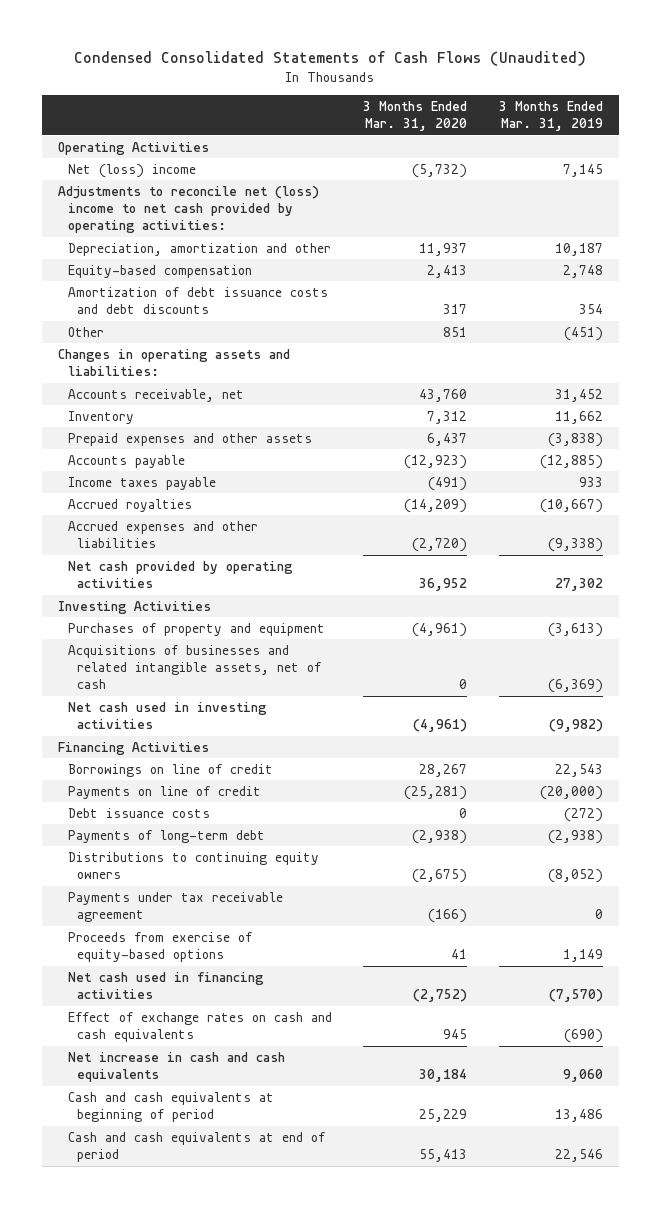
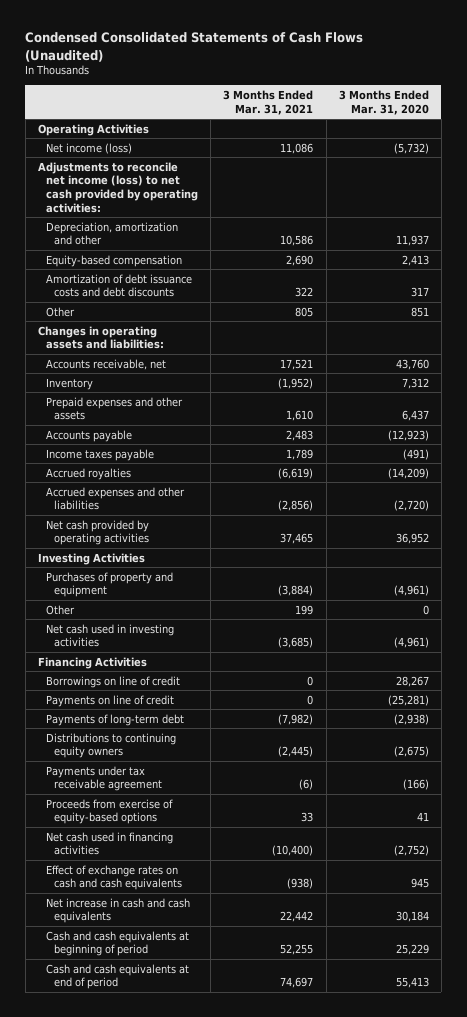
[498,100,603,132] 3 Months Ended Mar. 31, 2019 -> none
none -> [223,89,314,115] 3 Months Ended Mar. 31, 2021
[67,163,196,178] Net (loss) income -> [45,142,132,154] Net income (loss)
[58,185,320,234] Adjustments to reconcile net (loss) income to net cash provided by operating activities: -> [38,161,198,213] Adjustments to reconcile net income (loss) to net cash provided by operating activities:
[67,644,321,690] Acquisitions of businesses and related intangible assets, net of cash -> none
none -> [45,604,75,615] Other
[67,807,210,818] Debt issuance costs -> none

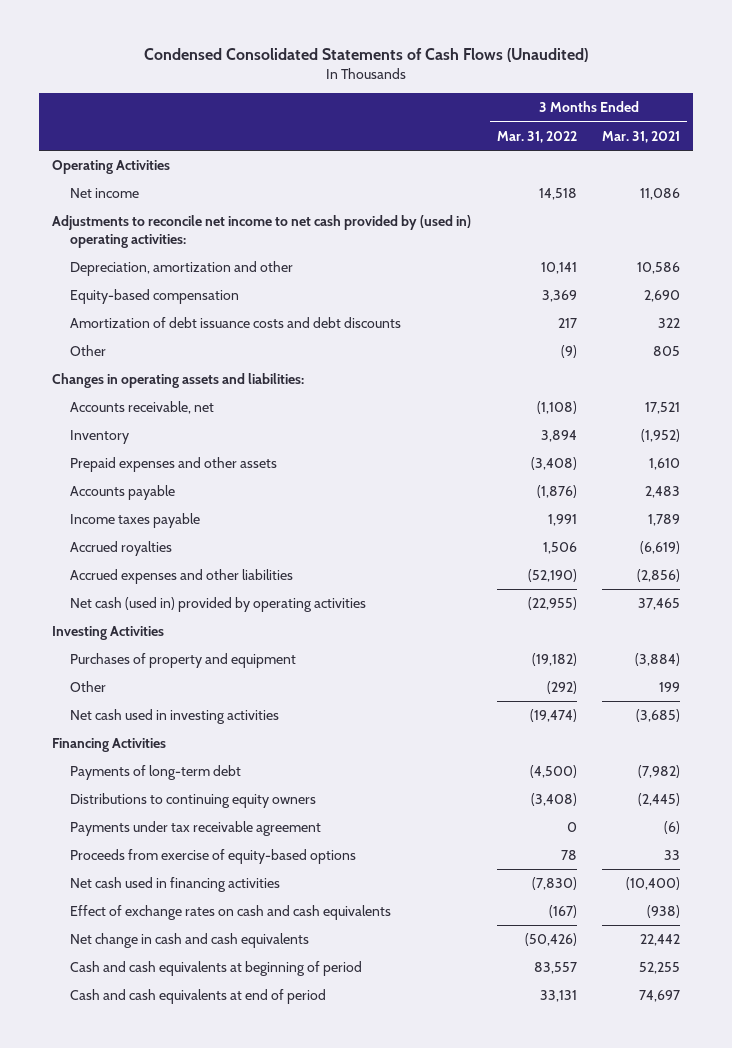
[338,89,429,115] 3 Months Ended Mar. 31, 2020 -> none
none -> [496,130,577,143] Mar. 31, 2022
[45,142,132,154] Net income (loss) -> [70,188,140,199] Net income
[38,161,198,213] Adjustments to reconcile net income (loss) to net cash provided by operating activities: -> [51,215,471,248] Adjustments to reconcile net income to net cash provided by (used in) operating activities:
[45,519,149,546] Net cash provided by operating activities -> [70,597,367,613] Net cash (used in) provided by operating activities
[45,675,180,688] Borrowings on line of credit -> none
[45,694,174,707] Payments on line of credit -> none
[45,897,190,924] Net increase in cash and cash equivalents -> [70,933,310,949] Net change in cash and cash equivalents

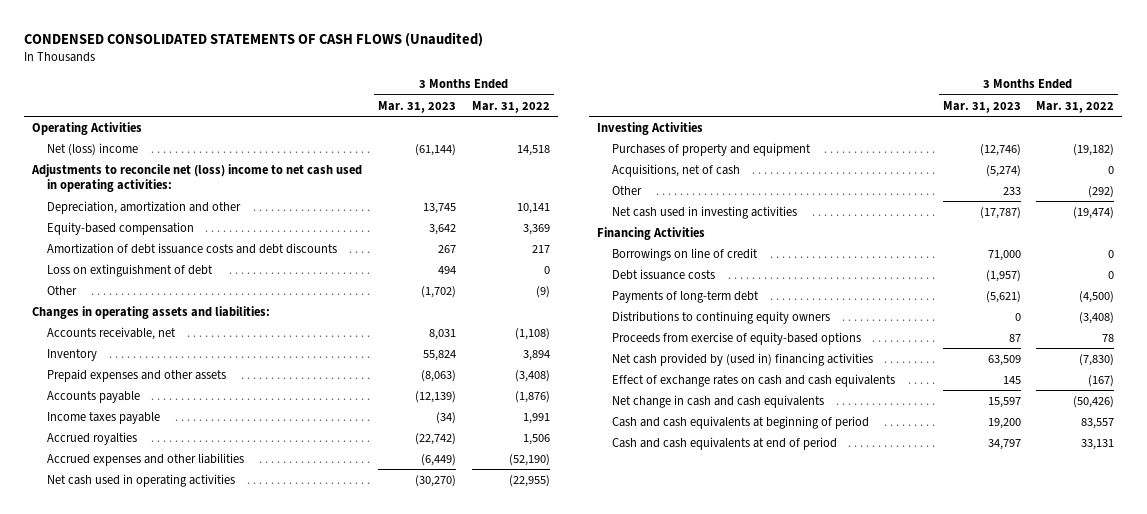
[144,48,589,63] Condensed Consolidated Statements of Cash Flows (Unaudited) -> [24,31,484,47] CONDENSED CONSOLIDATED STATEMENTS OF CASH FLOWS (Unaudited)
[602,130,681,143] Mar. 31, 2021 -> none
none -> [378,100,457,113] Mar. 31, 2023
[70,188,140,199] Net income -> [47,142,139,156] Net (loss) income
[51,215,471,248] Adjustments to reconcile net income to net cash provided by (used in) operating activities: -> [31,163,363,193] Adjustments to reconcile net (loss) income to net cash used in operating activities:
none -> [47,263,214,277] Loss on extinguishment of debt
[70,597,367,613] Net cash (used in) provided by operating activities -> [47,473,236,487] Net cash used in operating activities
none -> [611,163,740,177] Acquisitions, net of cash
none -> [611,247,758,261] Borrowings on line of credit
none -> [611,268,715,280] Debt issuance costs
[70,821,322,837] Payments under tax receivable agreement -> none
[70,877,281,893] Net cash used in financing activities -> [611,352,873,366] Net cash provided by (used in) financing activities

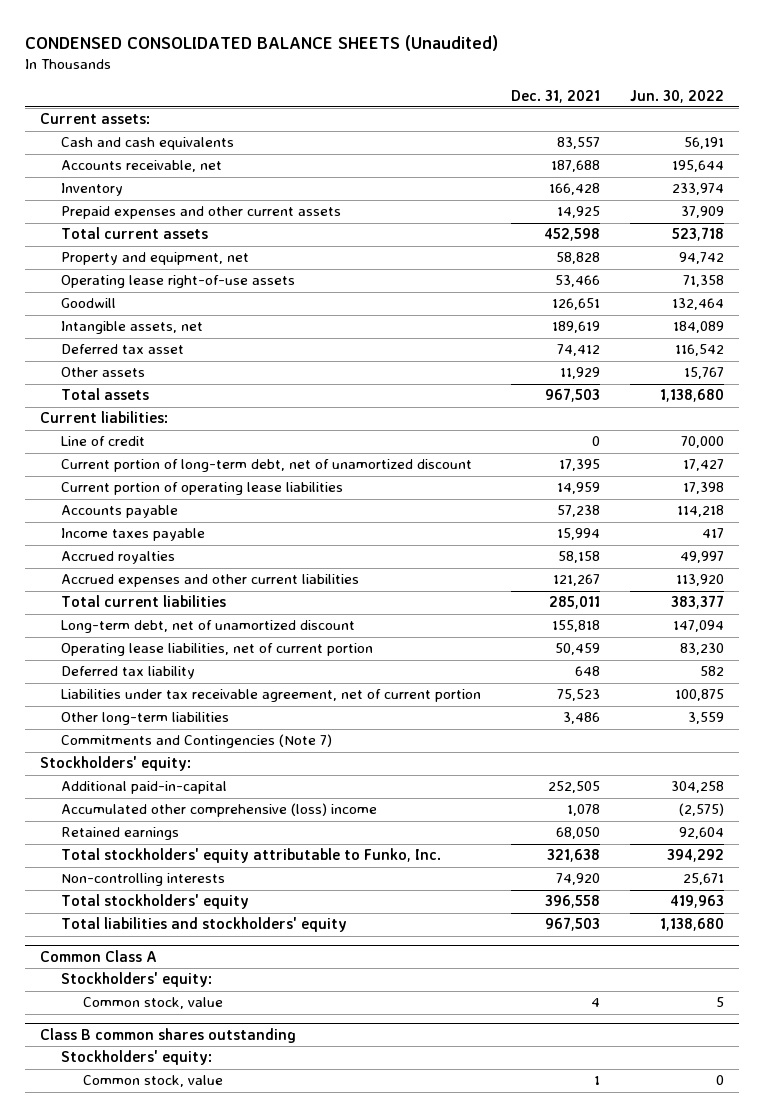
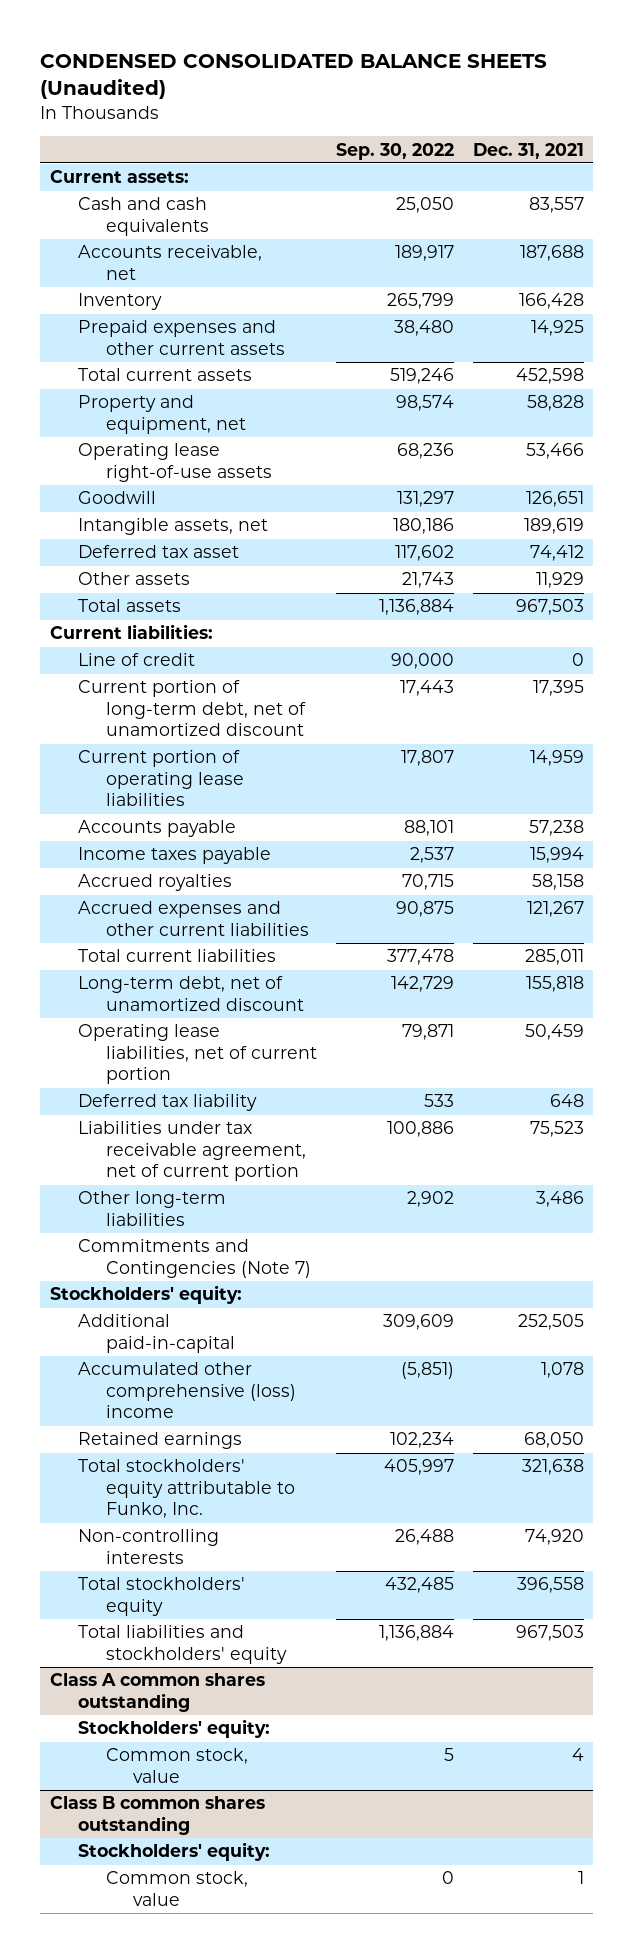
[630,89,725,103] Jun. 30, 2022 -> none
none -> [335,142,454,160] Sep. 30, 2022
[40,949,158,962] Common Class A -> [49,1673,265,1712] Class A common shares outstanding

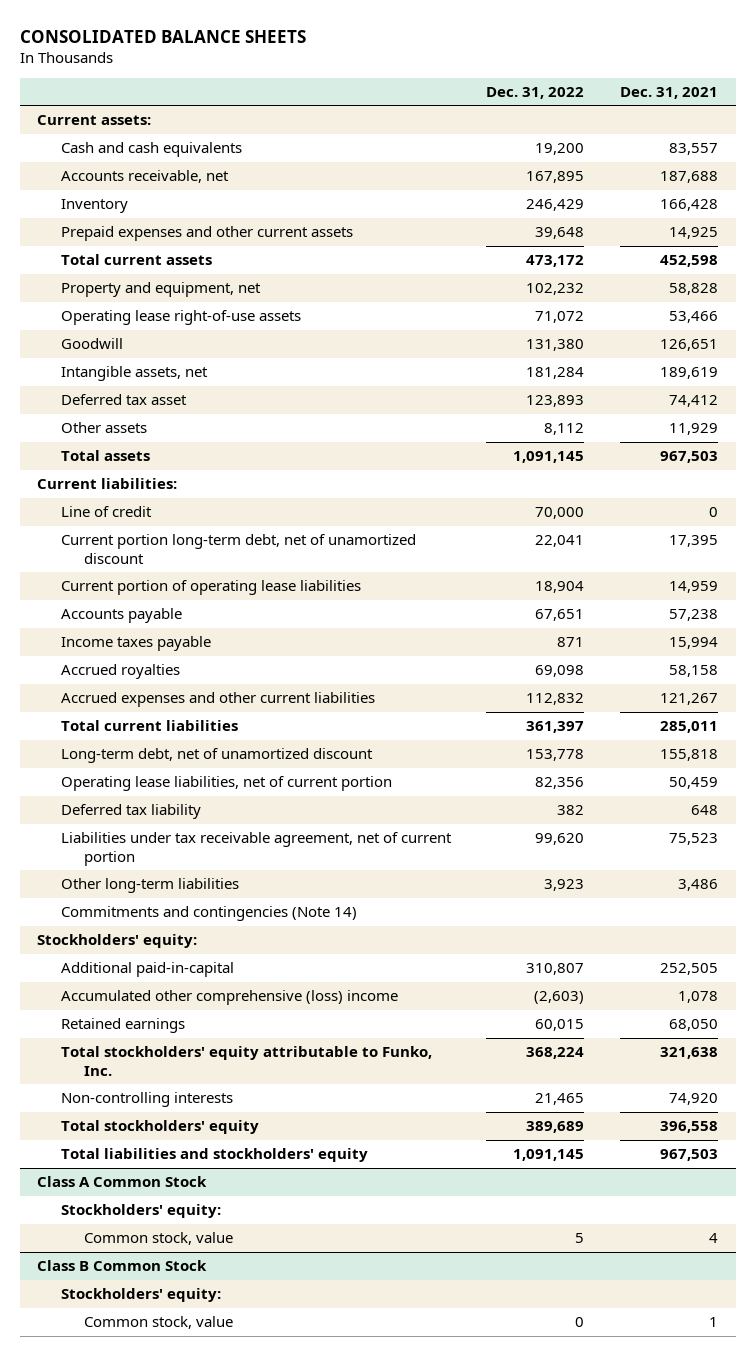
[40,53,548,99] CONDENSED CONSOLIDATED BALANCE SHEETS (Unaudited) -> [19,29,306,43] CONSOLIDATED BALANCE SHEETS
[335,142,454,160] Sep. 30, 2022 -> none
none -> [486,87,585,100] Dec. 31, 2022
[77,680,306,737] Current portion of long-term debt, net of unamortized discount -> [60,534,416,564] Current portion long-term debt, net of unamortized discount
[77,1239,311,1278] Commitments and Contingencies (Note 7) -> [60,906,357,922] Commitments and contingencies (Note 14)
[49,1673,265,1712] Class A common shares outstanding -> [37,1176,208,1188] Class A Common Stock
[49,1796,265,1835] Class B common shares outstanding -> [37,1260,208,1272] Class B Common Stock

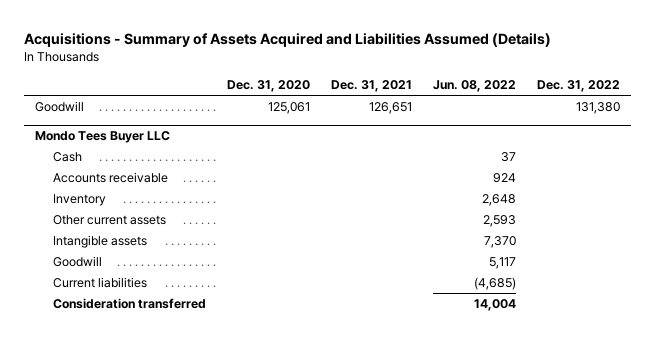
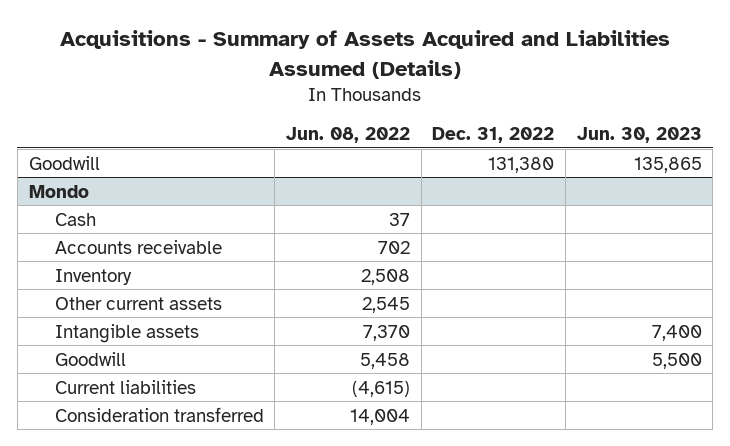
[227,80,311,93] Dec. 31, 2020 -> none
[331,80,413,93] Dec. 31, 2021 -> none
none -> [576,127,702,144] Jun. 30, 2023
[34,131,170,144] Mondo Tees Buyer LLC -> [28,184,89,198] Mondo
[493,173,517,184] 924 -> [377,240,410,254] 702
[482,194,517,207] 2,648 -> [360,268,410,285] 2,508
[483,215,517,228] 2,593 -> [361,296,410,313] 2,545
[489,257,517,270] 5,117 -> [359,352,410,369] 5,458
[474,277,517,291] (4,685) -> [351,380,410,397] (4,615)

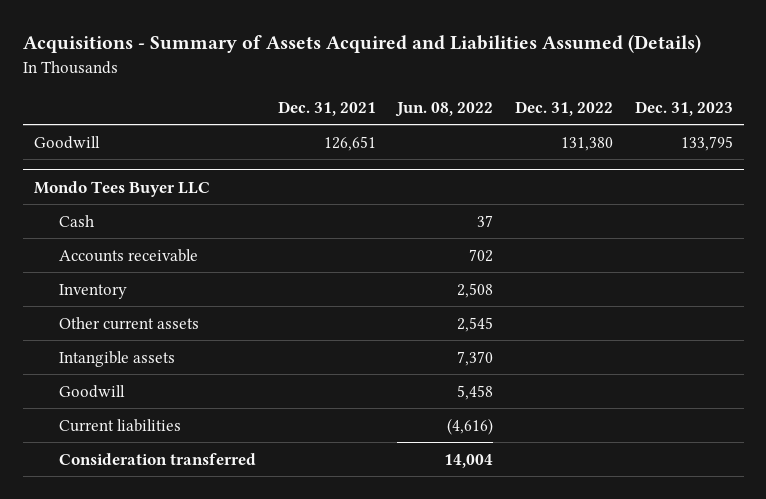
[576,127,702,144] Jun. 30, 2023 -> none
none -> [277,100,376,116] Dec. 31, 2021
none -> [634,100,733,116] Dec. 31, 2023
[28,184,89,198] Mondo -> [33,180,210,197] Mondo Tees Buyer LLC
[351,380,410,397] (4,615) -> [447,417,494,435] (4,616)

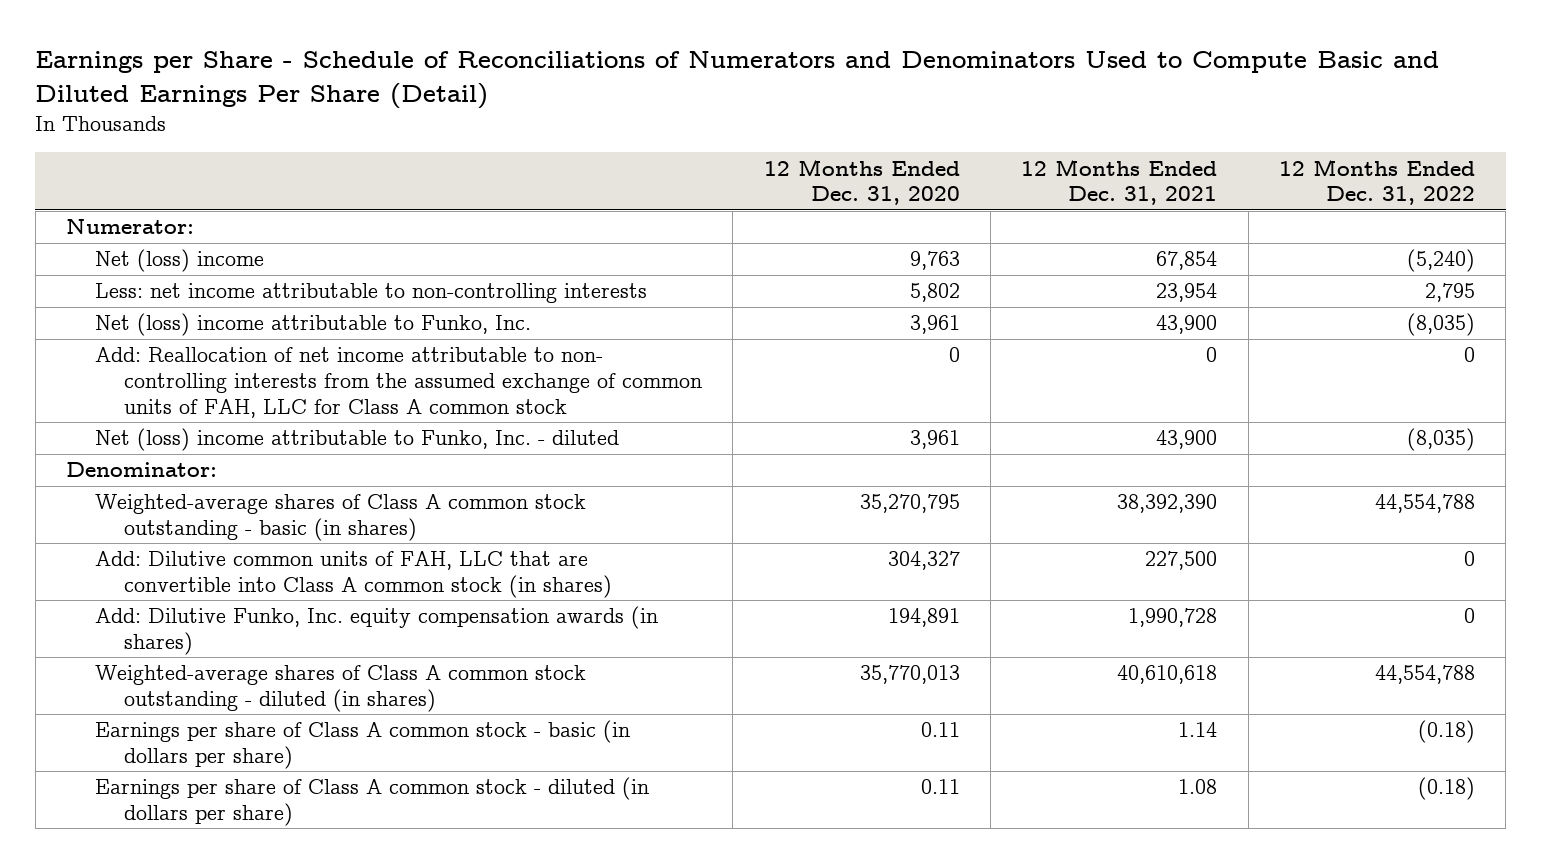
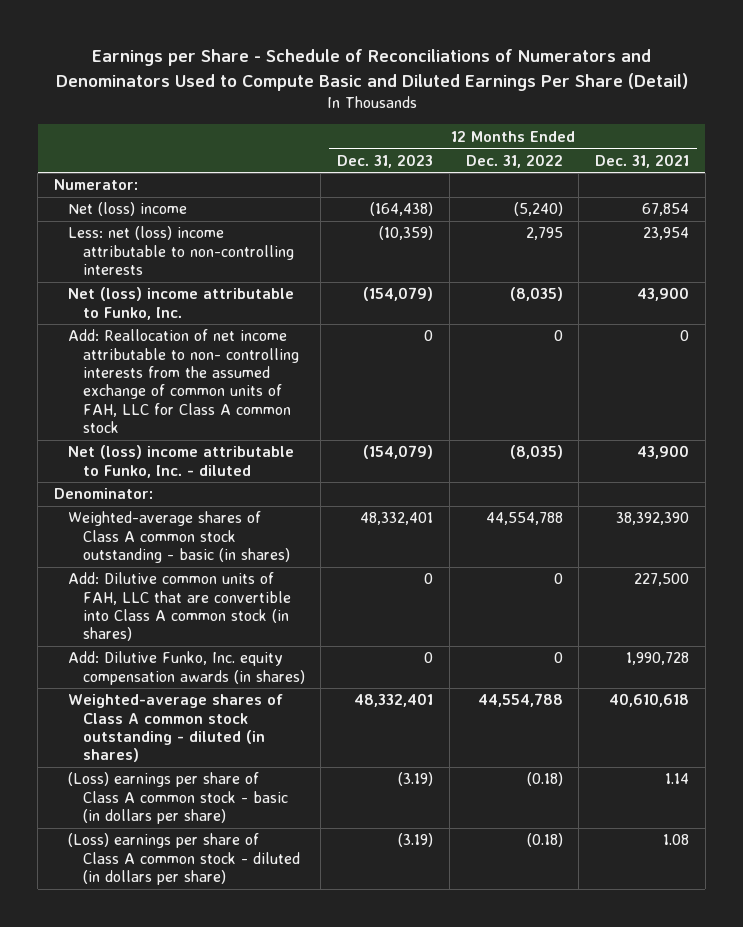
[763,158,960,206] 12 Months Ended Dec. 31, 2020 -> none
none -> [337,153,434,168] Dec. 31, 2023
[95,283,648,304] Less: net income attributable to non-controlling interests -> [68,226,294,276] Less: net (loss) income attributable to non-controlling interests
[95,720,631,769] Earnings per share of Class A common stock - basic (in dollars per share) -> [68,772,288,825] (Loss) earnings per share of Class A common stock - basic (in dollars per share)
[95,777,650,826] Earnings per share of Class A common stock - diluted (in dollars per share) -> [68,833,300,886] (Loss) earnings per share of Class A common stock - diluted (in dollars per share)

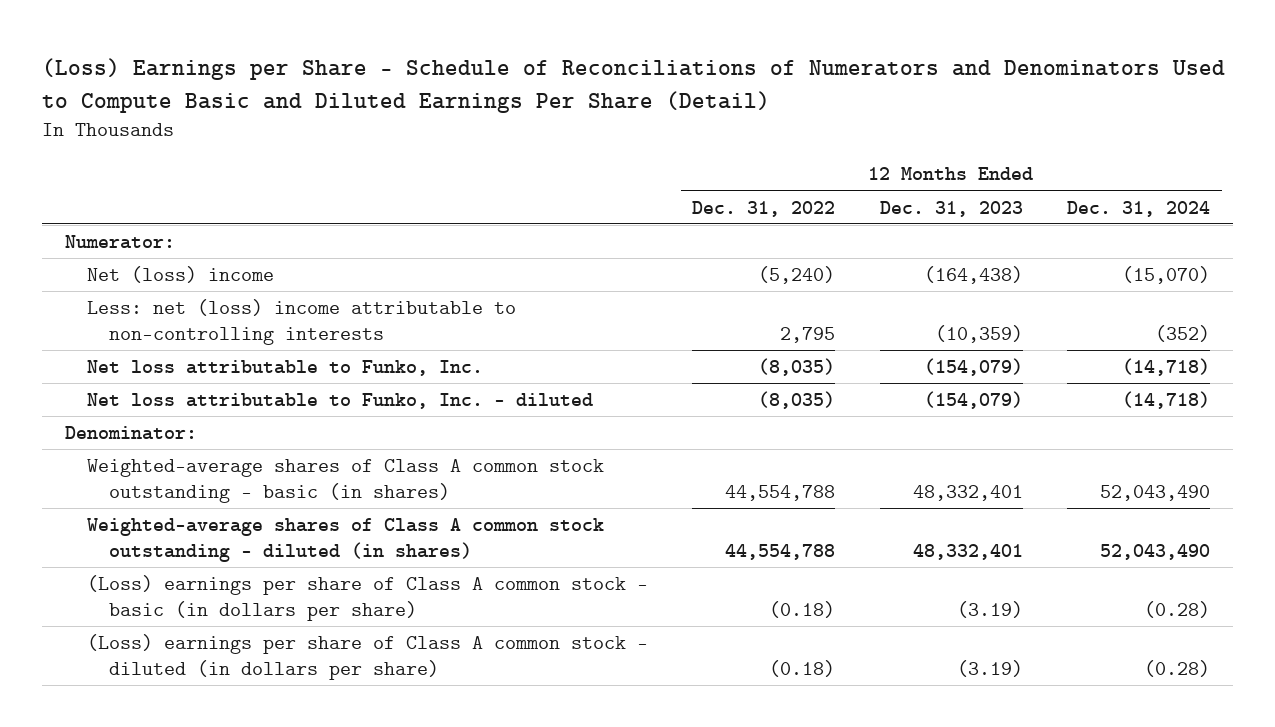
[55,49,688,91] Earnings per Share - Schedule of Reconciliations of Numerators and Denominators Used to Compute Basic and Diluted Earnings Per Share (Detail) -> [42,57,1226,113] (Loss) Earnings per Share - Schedule of Reconciliations of Numerators and Denominators Used to Compute Basic and Diluted Earnings Per Share (Detail)
[595,153,690,168] Dec. 31, 2021 -> none
none -> [1067,200,1211,217] Dec. 31, 2024
[68,329,299,433] Add: Reallocation of net income attributable to non- controlling interests from the assumed exchange of common units of FAH, LLC for Class A common stock -> none
[68,287,295,320] Net (loss) income attributable to Funko, Inc. -> [86,360,483,377] Net loss attributable to Funko, Inc.
[68,445,295,478] Net (loss) income attributable to Funko, Inc. - diluted -> [86,393,593,410] Net loss attributable to Funko, Inc. - diluted
[68,572,291,642] Add: Dilutive common units of FAH, LLC that are convertible into Class A common stock (in shares) -> none
[68,651,305,685] Add: Dilutive Funko, Inc. equity compensation awards (in shares) -> none

